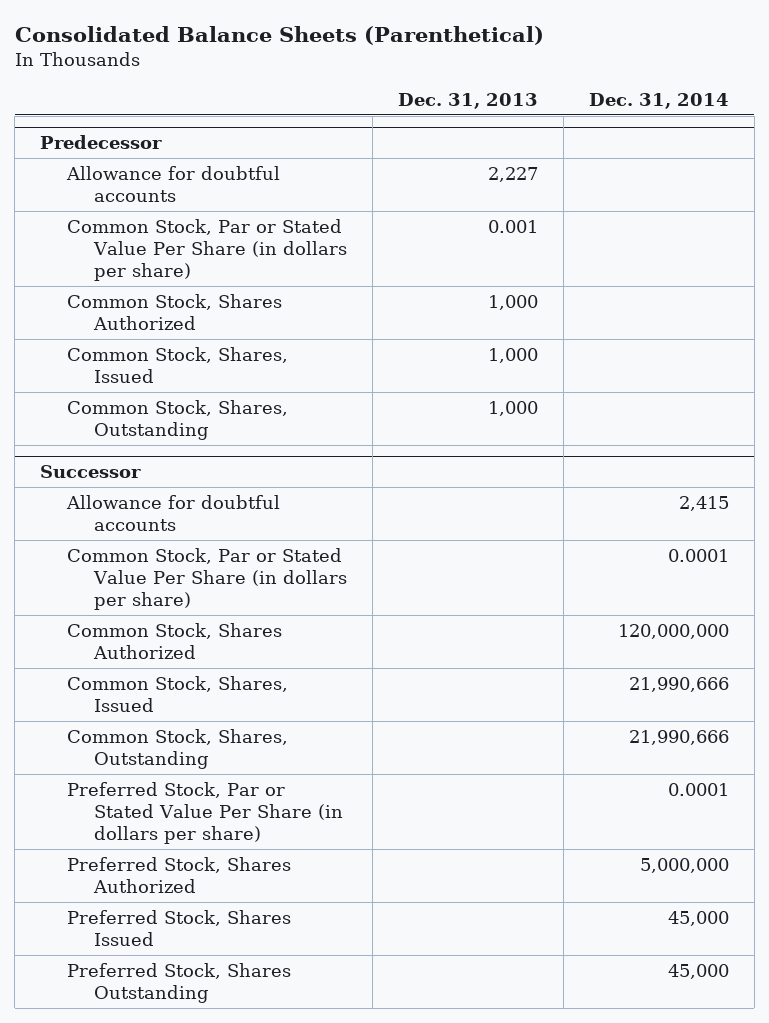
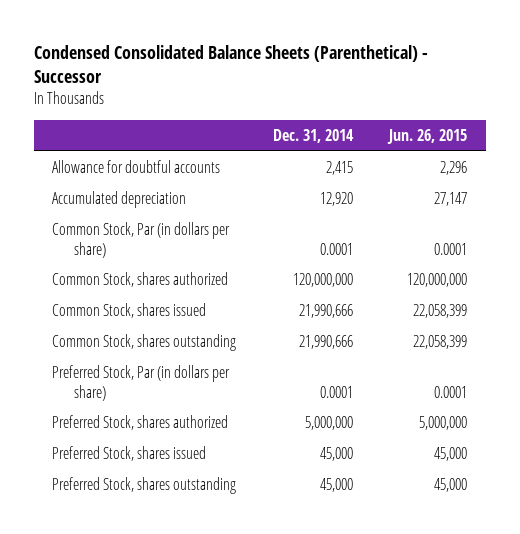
[14,26,544,46] Consolidated Balance Sheets (Parenthetical) -> [34,44,429,83] Condensed Consolidated Balance Sheets (Parenthetical) - Successor
[398,93,539,110] Dec. 31, 2013 -> none
none -> [387,128,468,144] Jun. 26, 2015
[40,134,163,149] Predecessor -> none
[66,165,281,202] Allowance for doubtful accounts -> none
[67,218,348,281] Common Stock, Par or Stated Value Per Share (in dollars per share) -> none
[67,293,283,330] Common Stock, Shares Authorized -> none
[67,346,289,383] Common Stock, Shares, Issued -> none
[67,399,289,440] Common Stock, Shares, Outstanding -> none
[40,464,142,478] Successor -> none
none -> [52,190,187,208] Accumulated depreciation
[67,547,348,610] Common Stock, Par or Stated Value Per Share (in dollars per share) -> [52,221,231,258] Common Stock, Par (in dollars per share)
[67,622,283,659] Common Stock, Shares Authorized -> [52,271,229,287] Common Stock, shares authorized
[67,675,289,712] Common Stock, Shares, Issued -> [52,302,207,318] Common Stock, shares issued
[67,728,289,769] Common Stock, Shares, Outstanding -> [52,333,237,351] Common Stock, shares outstanding
[67,781,344,844] Preferred Stock, Par or Stated Value Per Share (in dollars per share) -> [52,364,231,401] Preferred Stock, Par (in dollars per share)
[67,856,292,893] Preferred Stock, Shares Authorized -> [52,414,229,430] Preferred Stock, shares authorized
[67,909,292,946] Preferred Stock, Shares Issued -> [52,445,207,461] Preferred Stock, shares issued
[67,962,292,1003] Preferred Stock, Shares Outstanding -> [52,476,237,494] Preferred Stock, shares outstanding

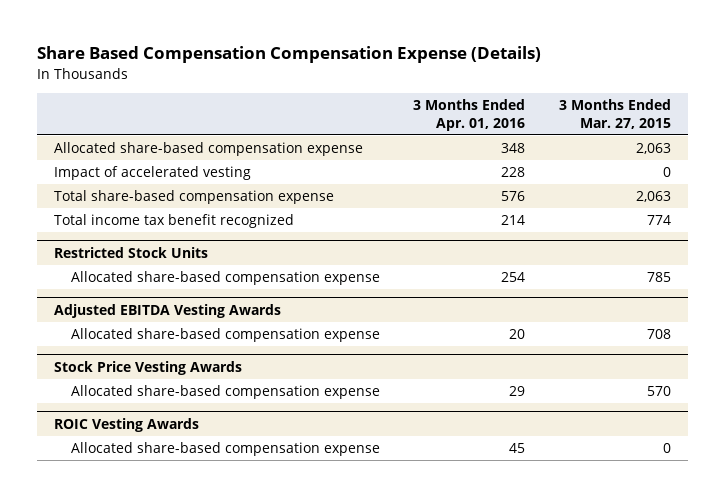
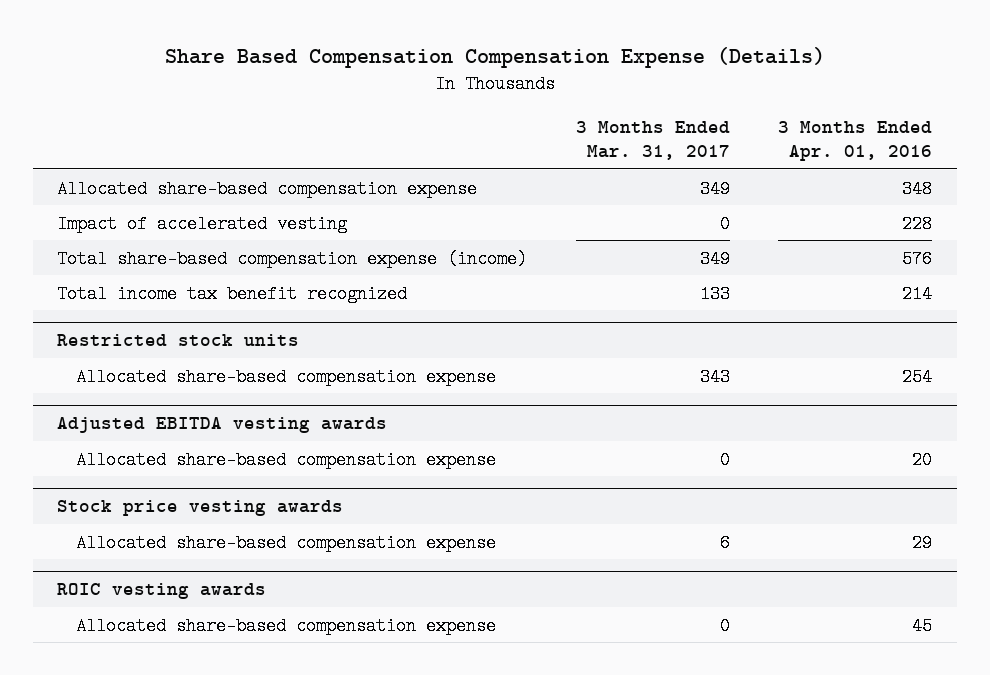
[559,99,672,129] 3 Months Ended Mar. 27, 2015 -> none
none -> [575,120,730,161] 3 Months Ended Mar. 31, 2017
[54,190,335,205] Total share-based compensation expense -> [57,249,528,268] Total share-based compensation expense (income)
[54,247,209,259] Restricted Stock Units -> [57,333,300,346] Restricted stock units
[54,304,282,319] Adjusted EBITDA Vesting Awards -> [57,416,388,433] Adjusted EBITDA vesting awards
[54,361,243,376] Stock Price Vesting Awards -> [57,499,344,516] Stock price vesting awards
[54,418,200,433] ROIC Vesting Awards -> [57,582,267,599] ROIC vesting awards

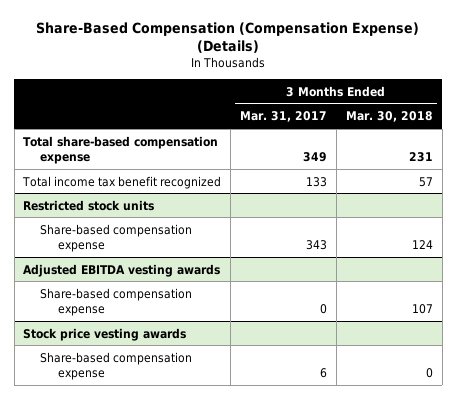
[164,46,825,68] Share Based Compensation Compensation Expense (Details) -> [36,21,420,54] Share-Based Compensation (Compensation Expense) (Details)
[778,120,933,162] 3 Months Ended Apr. 01, 2016 -> none
none -> [345,111,433,123] Mar. 30, 2018
[57,179,478,198] Allocated share-based compensation expense -> none
[57,214,348,233] Impact of accelerated vesting -> none
[57,249,528,268] Total share-based compensation expense (income) -> [23,135,219,164] Total share-based compensation expense
[76,367,497,386] Allocated share-based compensation expense -> [40,223,193,252] Share-based compensation expense
[76,450,497,469] Allocated share-based compensation expense -> [40,287,193,316] Share-based compensation expense
[57,582,267,599] ROIC vesting awards -> none
[76,616,497,635] Allocated share-based compensation expense -> none
[76,533,497,552] Allocated share-based compensation expense -> [40,351,193,380] Share-based compensation expense

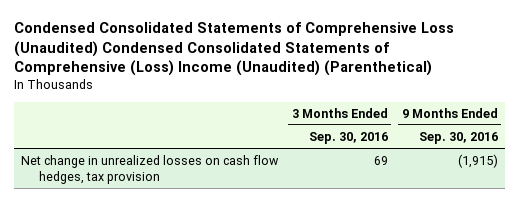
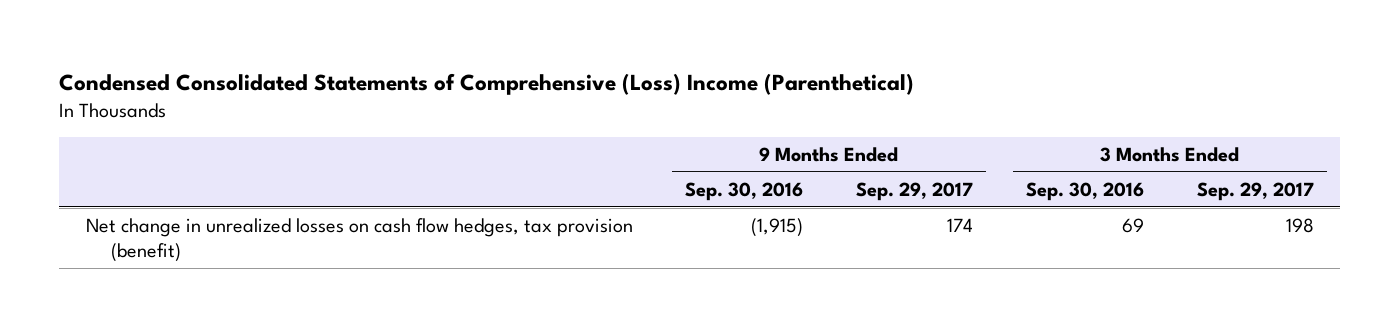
[14,22,455,77] Condensed Consolidated Statements of Comprehensive Loss (Unaudited) Condensed Consolidated Statements of Comprehensive (Loss) Income (Unaudited) (Parenthetical) -> [59,73,915,96] Condensed Consolidated Statements of Comprehensive (Loss) Income (Parenthetical)
none -> [856,182,974,202] Sep. 29, 2017
none -> [1196,182,1314,202] Sep. 29, 2017
[20,155,279,184] Net change in unrealized losses on cash flow hedges, tax provision -> [85,218,633,263] Net change in unrealized losses on cash flow hedges, tax provision (benefit)

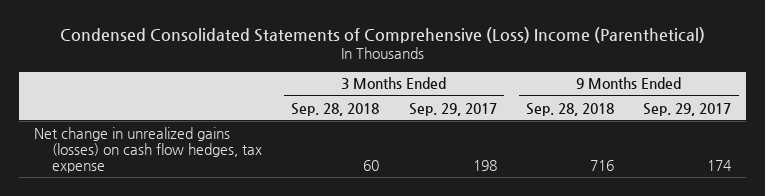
[685,182,804,202] Sep. 30, 2016 -> none
[1025,182,1144,202] Sep. 30, 2016 -> none
none -> [291,102,380,116] Sep. 28, 2018
none -> [525,102,614,116] Sep. 28, 2018
[85,218,633,263] Net change in unrealized losses on cash flow hedges, tax provision (benefit) -> [33,126,262,174] Net change in unrealized gains (losses) on cash flow hedges, tax expense

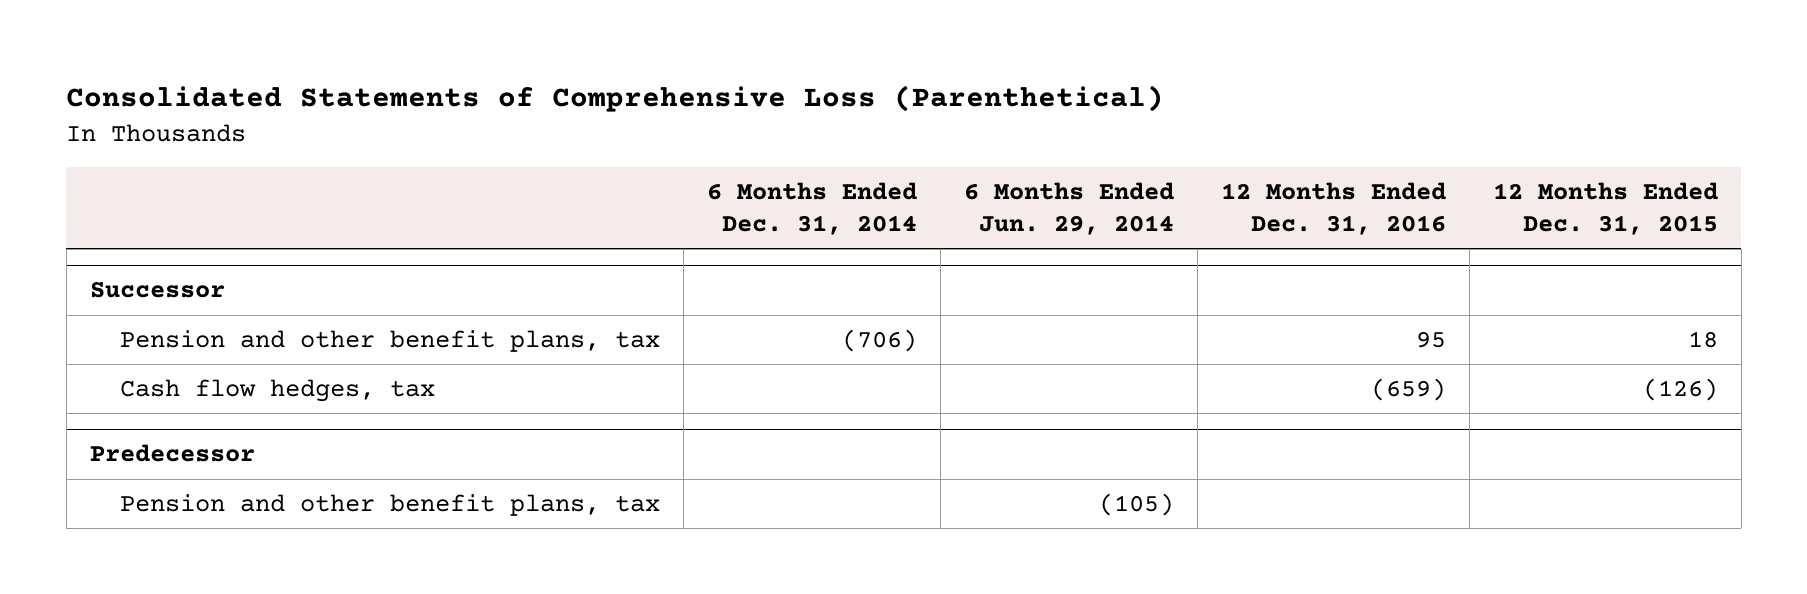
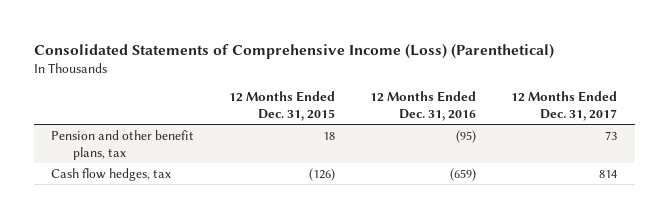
[66,85,1165,113] Consolidated Statements of Comprehensive Loss (Parenthetical) -> [33,43,554,59] Consolidated Statements of Comprehensive Income (Loss) (Parenthetical)
[706,181,917,236] 6 Months Ended Dec. 31, 2014 -> none
[963,181,1174,236] 6 Months Ended Jun. 29, 2014 -> none
none -> [511,91,618,122] 12 Months Ended Dec. 31, 2017
[89,281,225,299] Successor -> none
[1415,331,1446,349] 95 -> [456,129,477,143] (95)
[89,444,255,463] Predecessor -> none
[119,494,660,517] Pension and other benefit plans, tax -> none

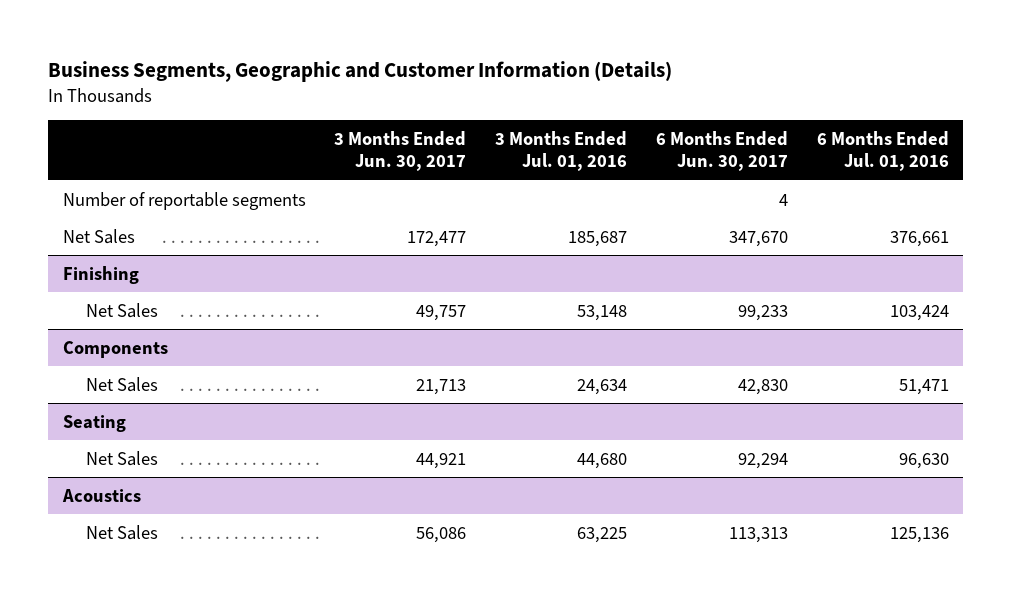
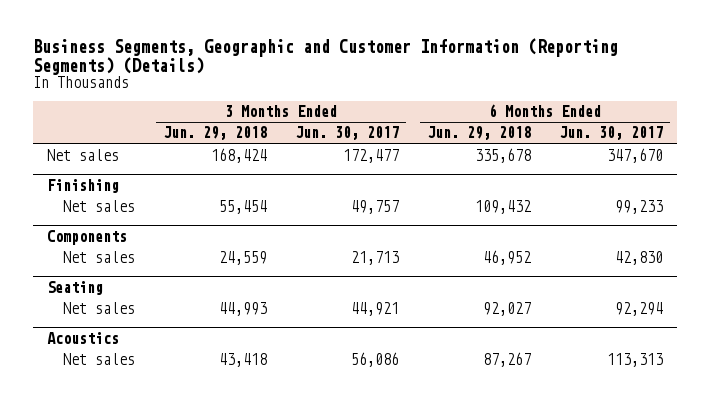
[48,60,673,82] Business Segments, Geographic and Customer Information (Details) -> [33,37,619,75] Business Segments, Geographic and Customer Information (Reporting Segments) (Details)
[495,130,628,172] 3 Months Ended Jul. 01, 2016 -> none
[816,130,949,172] 6 Months Ended Jul. 01, 2016 -> none
none -> [162,126,267,141] Jun. 29, 2018
none -> [426,126,531,141] Jun. 29, 2018
[62,191,306,210] Number of reportable segments -> none
[62,228,135,244] Net Sales -> [47,149,120,162] Net sales
[85,302,158,318] Net Sales -> [62,200,135,213] Net sales
[85,376,158,392] Net Sales -> [62,251,135,264] Net sales
[85,450,158,466] Net Sales -> [62,302,135,315] Net sales
[85,524,158,540] Net Sales -> [62,353,135,366] Net sales

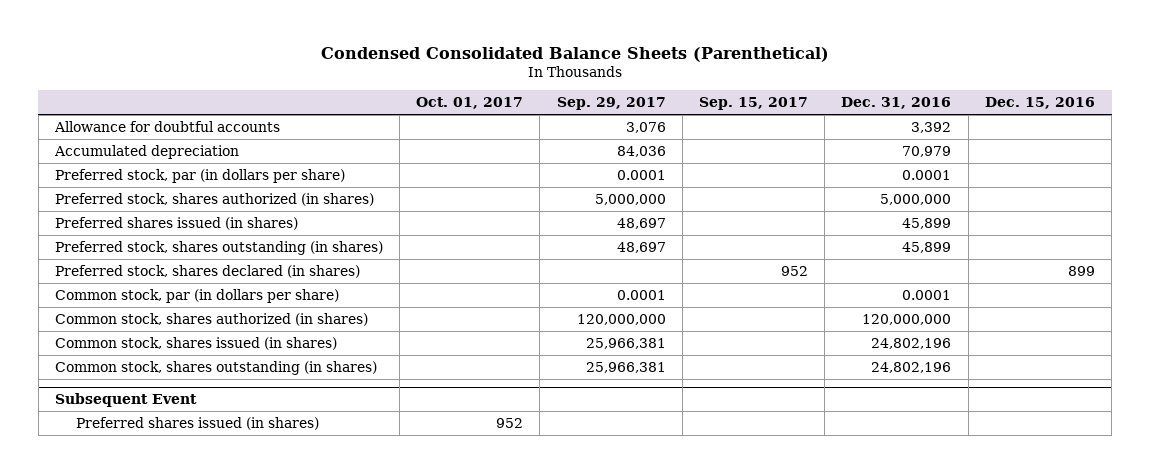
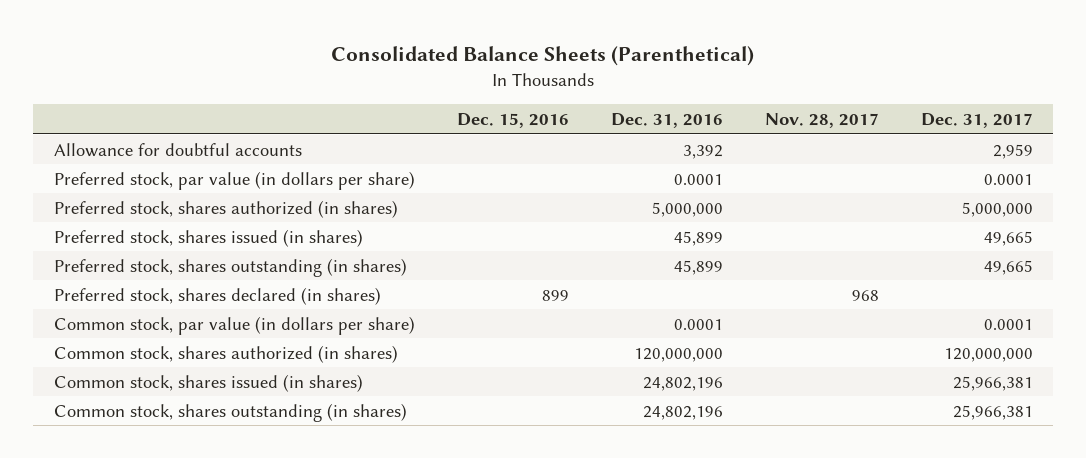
[320,46,829,62] Condensed Consolidated Balance Sheets (Parenthetical) -> [331,46,755,67] Consolidated Balance Sheets (Parenthetical)
[416,97,524,110] Oct. 01, 2017 -> none
[556,97,666,111] Sep. 29, 2017 -> none
[699,97,809,111] Sep. 15, 2017 -> none
none -> [764,112,879,128] Nov. 28, 2017
none -> [920,112,1033,128] Dec. 31, 2017
[53,144,239,159] Accumulated depreciation -> none
[54,168,345,183] Preferred stock, par (in dollars per share) -> [53,170,415,190] Preferred stock, par value (in dollars per share)
[54,216,298,230] Preferred shares issued (in shares) -> [53,228,363,247] Preferred stock, shares issued (in shares)
[54,288,339,303] Common stock, par (in dollars per share) -> [53,315,415,335] Common stock, par value (in dollars per share)
[54,393,197,408] Subsequent Event -> none
[76,416,320,430] Preferred shares issued (in shares) -> none

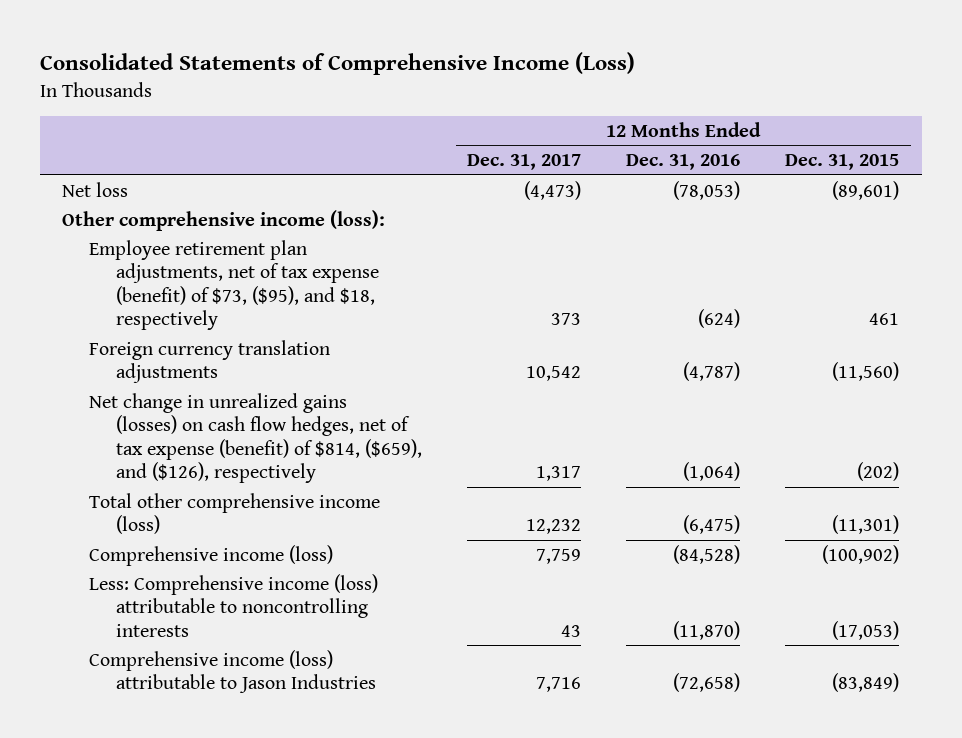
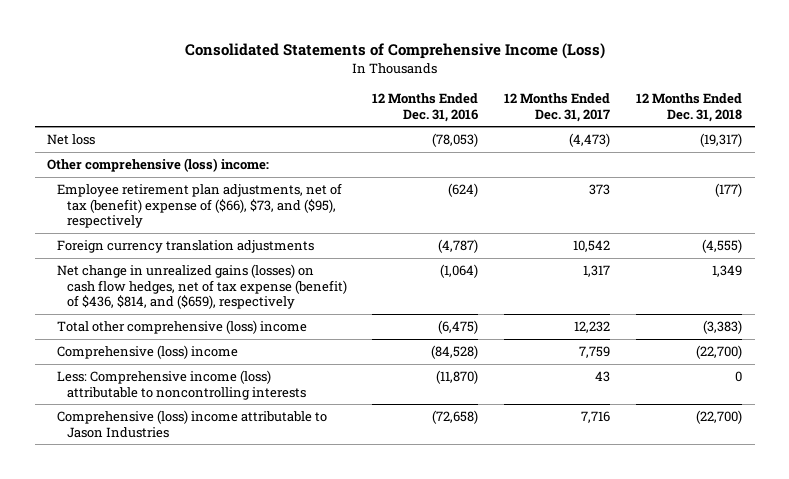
[785,154,900,171] Dec. 31, 2015 -> none
none -> [636,93,743,122] 12 Months Ended Dec. 31, 2018
[62,209,386,231] Other comprehensive income (loss): -> [47,158,270,173] Other comprehensive (loss) income:
[89,239,380,331] Employee retirement plan adjustments, net of tax expense (benefit) of $73, ($95), and $18, respectively -> [57,183,343,229] Employee retirement plan adjustments, net of tax (benefit) expense of ($66), $73, and ($95), respectively
[89,392,423,484] Net change in unrealized gains (losses) on cash flow hedges, net of tax expense (benefit) of $814, ($659), and ($126), respectively -> [57,264,347,310] Net change in unrealized gains (losses) on cash flow hedges, net of tax expense (benefit) of $436, $814, and ($659), respectively
[89,492,381,535] Total other comprehensive income (loss) -> [57,320,308,335] Total other comprehensive (loss) income
[89,544,334,566] Comprehensive income (loss) -> [57,345,239,360] Comprehensive (loss) income
[89,649,377,694] Comprehensive income (loss) attributable to Jason Industries -> [57,410,328,438] Comprehensive (loss) income attributable to Jason Industries

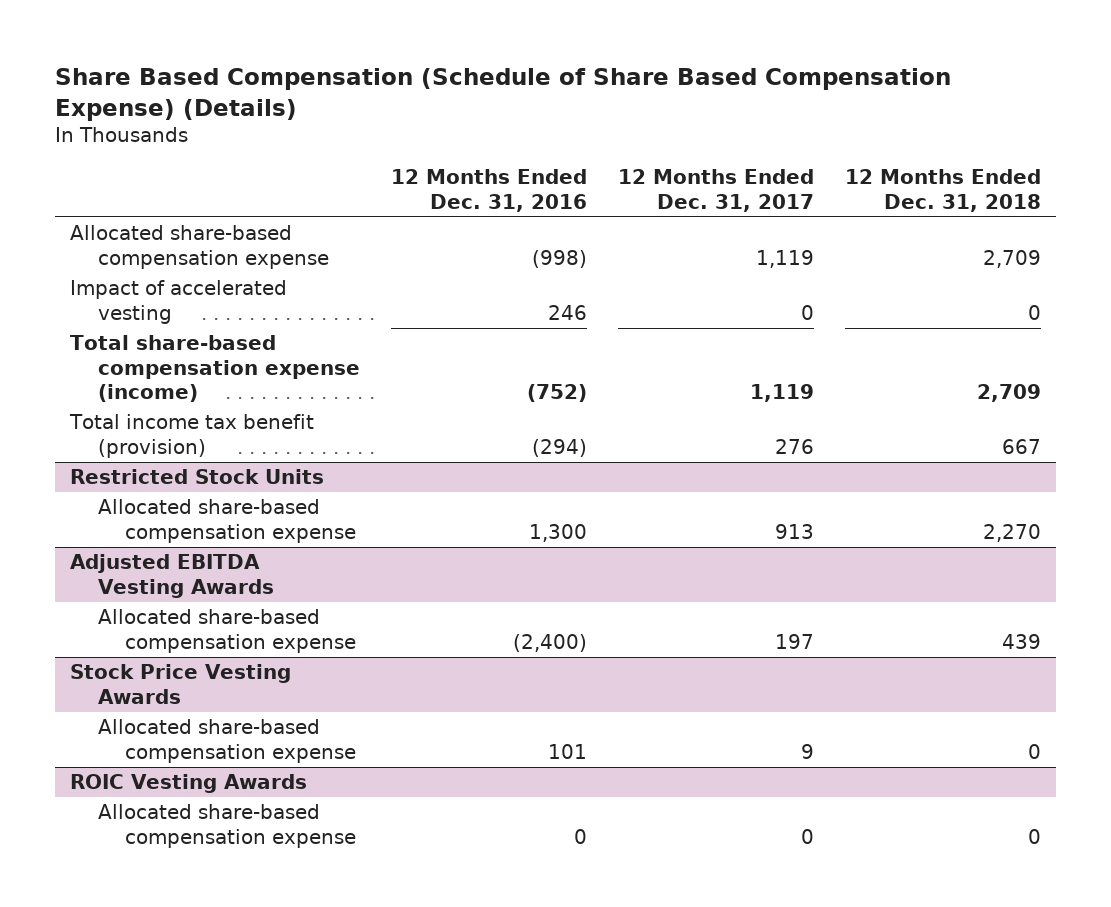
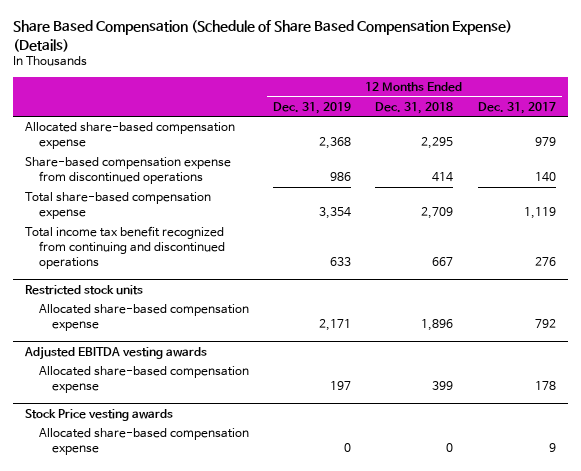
[390,169,587,212] 12 Months Ended Dec. 31, 2016 -> none
none -> [272,101,351,114] Dec. 31, 2019
[70,280,288,324] Impact of accelerated vesting -> none
[755,249,814,268] 1,119 -> [534,137,556,147] 979
[982,249,1041,268] 2,709 -> [421,137,454,150] 2,295
none -> [25,156,232,185] Share-based compensation expense from discontinued operations
[70,335,360,403] Total share-based compensation expense (income) -> [25,191,212,220] Total share-based compensation expense
[69,414,315,458] Total income tax benefit (provision) -> [25,225,225,270] Total income tax benefit recognized from continuing and discontinued operations
[70,469,325,485] Restricted Stock Units -> [25,284,144,295] Restricted stock units
[774,523,814,539] 913 -> [534,319,556,329] 792
[982,523,1041,542] 2,270 -> [421,319,454,332] 1,896
[70,554,274,598] Adjusted EBITDA Vesting Awards -> [24,345,208,360] Adjusted EBITDA vesting awards
[774,633,814,649] 197 -> [534,381,556,391] 178
[1001,633,1041,649] 439 -> [432,381,454,391] 399
[70,664,292,704] Stock Price Vesting Awards -> [25,408,174,421] Stock Price vesting awards
[70,774,308,794] ROIC Vesting Awards -> none
[97,804,357,848] Allocated share-based compensation expense -> none

